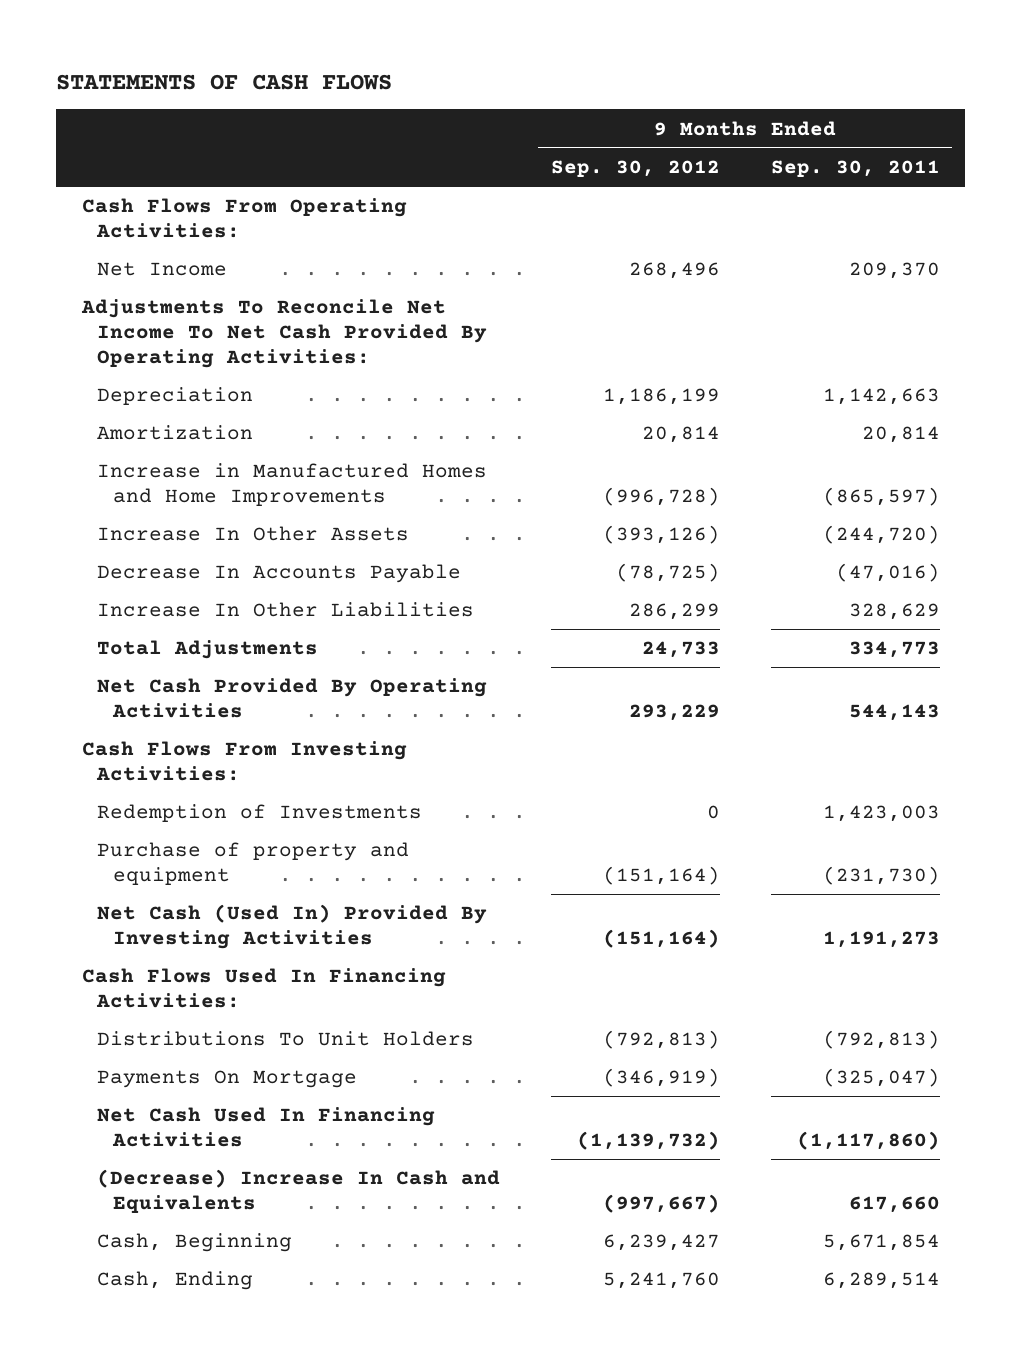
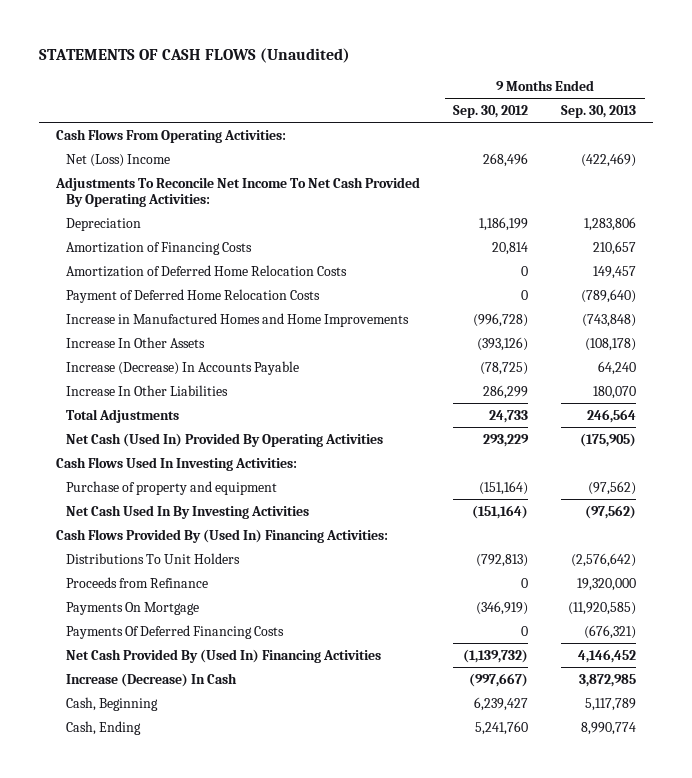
[56,73,393,90] STATEMENTS OF CASH FLOWS -> [39,48,351,64] STATEMENTS OF CASH FLOWS (Unaudited)
[770,160,940,178] Sep. 30, 2011 -> none
none -> [561,104,637,118] Sep. 30, 2013
[97,262,228,277] Net Income -> [65,153,170,167] Net (Loss) Income
[97,425,254,441] Amortization -> [65,241,252,255] Amortization of Financing Costs
none -> [65,264,347,277] Amortization of Deferred Home Relocation Costs
none -> [65,288,320,303] Payment of Deferred Home Relocation Costs
[97,564,462,584] Decrease In Accounts Payable -> [65,360,299,375] Increase (Decrease) In Accounts Payable
[97,804,423,823] Redemption of Investments -> none
[97,678,488,718] Net Cash Provided By Operating Activities -> [65,432,383,447] Net Cash (Used In) Provided By Operating Activities
[81,741,407,781] Cash Flows From Investing Activities: -> [55,456,297,471] Cash Flows Used In Investing Activities:
[97,904,488,949] Net Cash (Used In) Provided By Investing Activities -> [65,504,309,519] Net Cash Used In By Investing Activities
[81,968,446,1008] Cash Flows Used In Financing Activities: -> [55,528,388,543] Cash Flows Provided By (Used In) Financing Activities:
none -> [65,576,208,588] Proceeds from Refinance
none -> [65,624,284,639] Payments Of Deferred Financing Costs
[97,1107,436,1147] Net Cash Used In Financing Activities -> [65,648,381,663] Net Cash Provided By (Used In) Financing Activities
[97,1169,501,1213] (Decrease) Increase In Cash and Equivalents -> [65,672,237,687] Increase (Decrease) In Cash

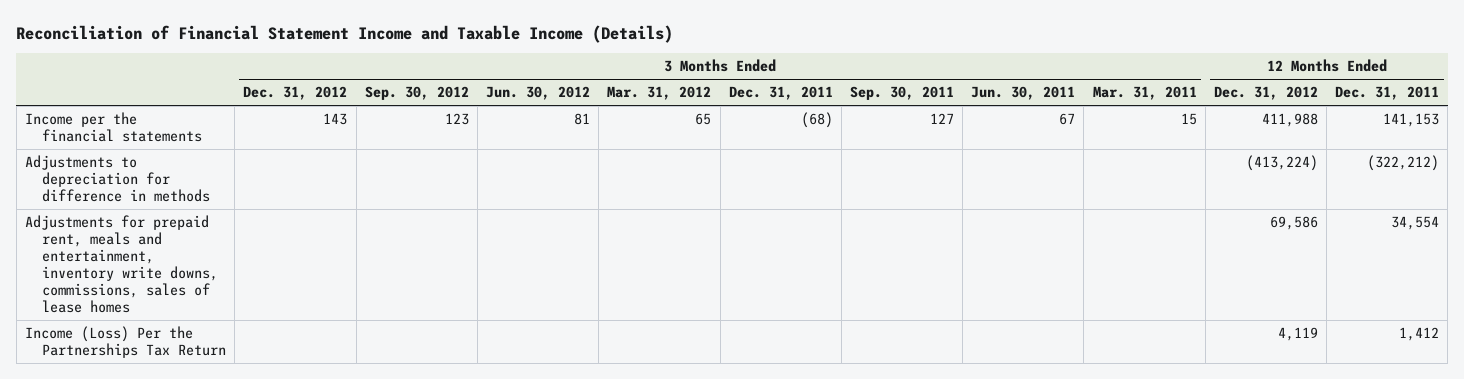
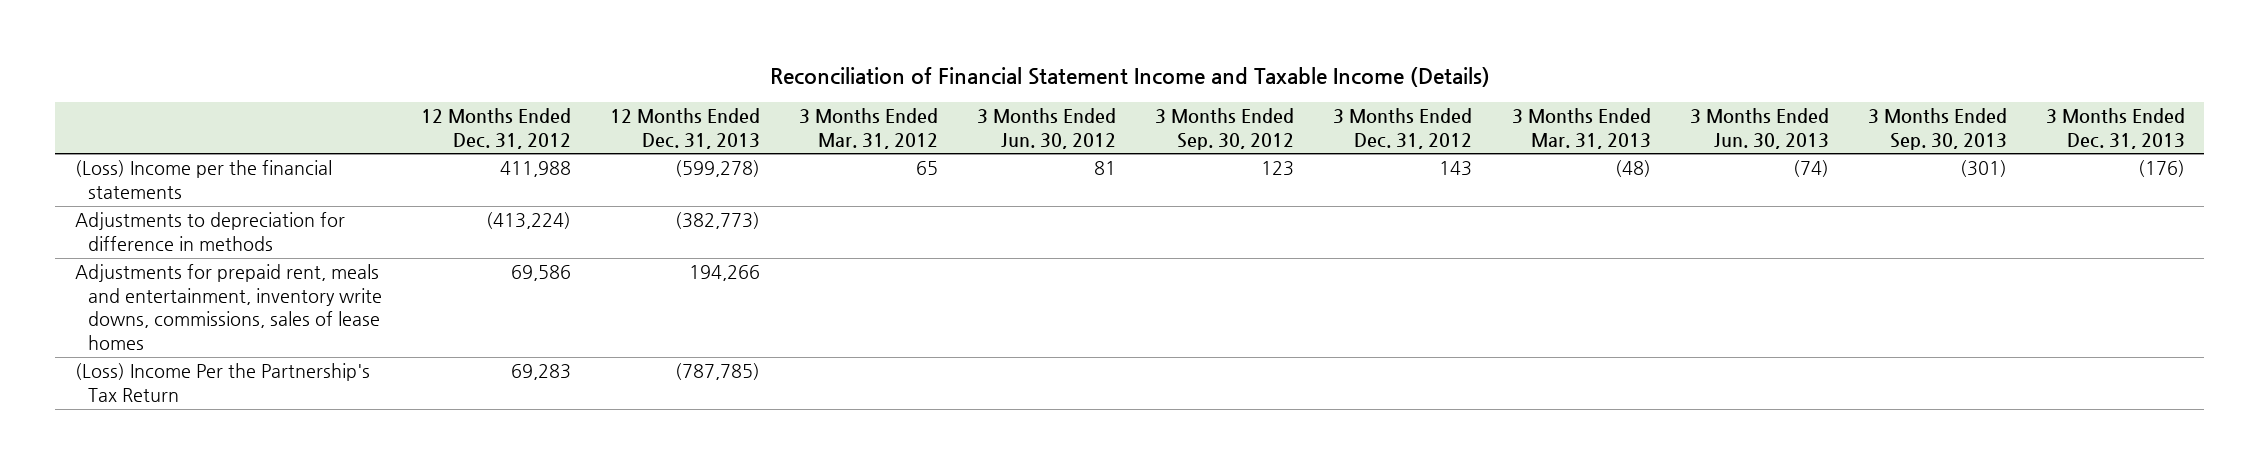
[728,86,833,101] Dec. 31, 2011 -> none
[849,86,954,101] Sep. 30, 2011 -> none
[971,86,1076,101] Jun. 30, 2011 -> none
[1092,86,1197,101] Mar. 31, 2011 -> none
[1335,86,1440,101] Dec. 31, 2011 -> none
none -> [609,108,760,149] 12 Months Ended Dec. 31, 2013
none -> [1511,108,1651,149] 3 Months Ended Mar. 31, 2013
none -> [1689,108,1829,149] 3 Months Ended Jun. 30, 2013
none -> [1867,108,2007,150] 3 Months Ended Sep. 30, 2013
none -> [2045,108,2185,149] 3 Months Ended Dec. 31, 2013
[24,112,203,143] Income per the financial statements -> [74,160,332,199] (Loss) Income per the financial statements
[24,326,227,359] Income (Loss) Per the Partnerships Tax Return -> [74,363,370,402] (Loss) Income Per the Partnership's Tax Return
[1277,327,1318,342] 4,119 -> [510,364,571,381] 69,283

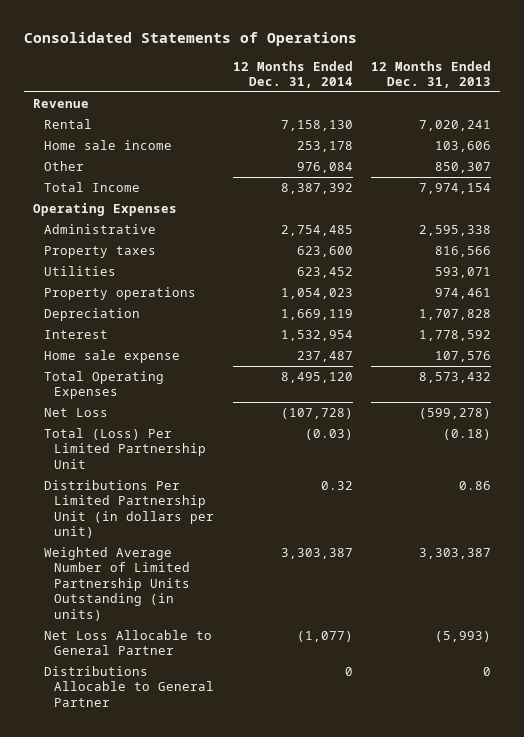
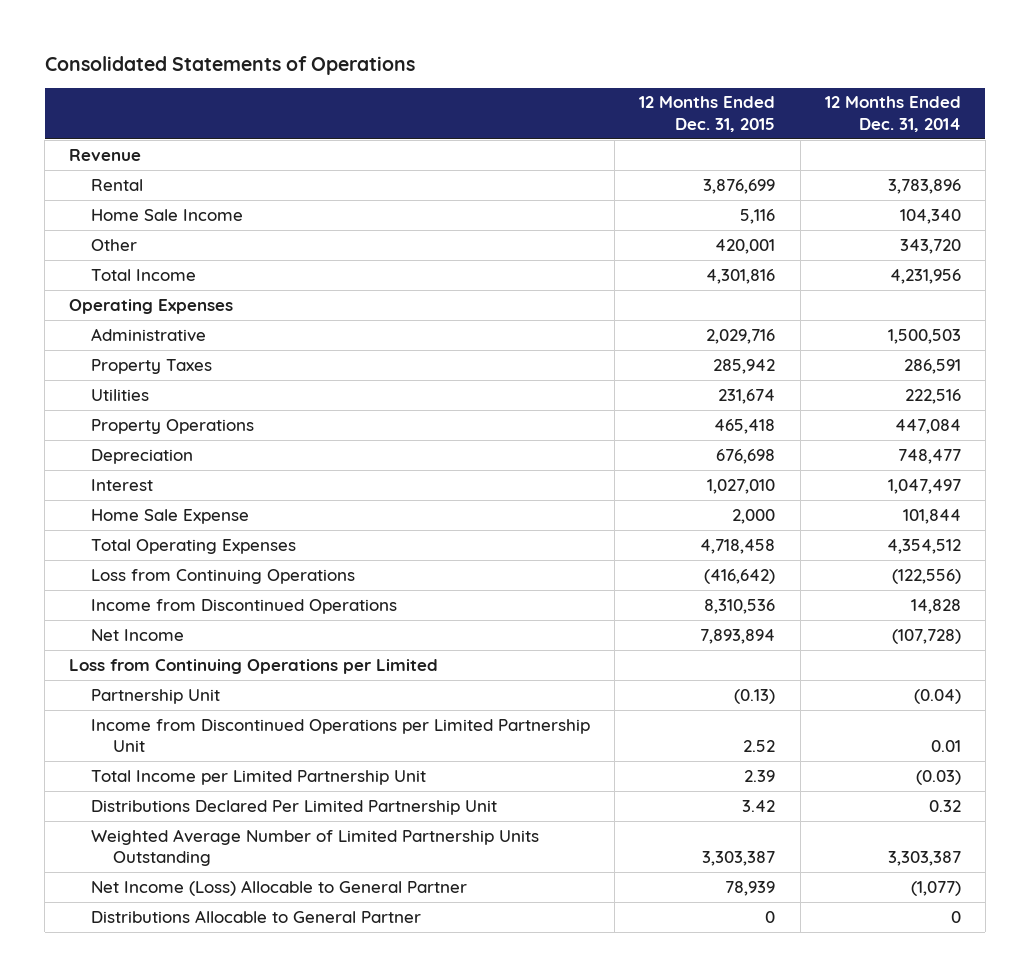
[371,60,492,89] 12 Months Ended Dec. 31, 2013 -> none
none -> [639,96,776,133] 12 Months Ended Dec. 31, 2015
[280,119,353,131] 7,158,130 -> [887,178,961,194] 3,783,896
[43,139,172,150] Home sale income -> [90,208,243,221] Home Sale Income
[296,140,353,152] 253,178 -> [899,208,961,224] 104,340
[296,161,353,173] 976,084 -> [899,238,961,254] 343,720
[280,182,353,194] 8,387,392 -> [889,268,961,284] 4,231,956
[280,224,353,236] 2,754,485 -> [887,328,961,344] 1,500,503
[43,245,156,258] Property taxes -> [90,358,212,374] Property Taxes
[296,245,353,257] 623,600 -> [903,358,961,374] 286,591
[296,266,353,278] 623,452 -> [904,388,961,404] 222,516
[43,286,196,300] Property operations -> [90,418,254,434] Property Operations
[280,287,353,299] 1,054,023 -> [894,418,961,434] 447,084
[280,308,353,320] 1,669,119 -> [897,448,961,464] 748,477
[280,329,353,341] 1,532,954 -> [887,478,961,494] 1,047,497
[43,349,180,363] Home sale expense -> [90,508,249,524] Home Sale Expense
[296,350,353,362] 237,487 -> [902,508,961,524] 101,844
[280,371,353,383] 8,495,120 -> [886,538,961,554] 4,354,512
none -> [90,568,355,584] Loss from Continuing Operations
none -> [90,598,397,614] Income from Discontinued Operations
[43,407,108,417] Net Loss -> [90,628,184,641] Net Income
none -> [69,658,439,674] Loss from Continuing Operations per Limited
none -> [90,688,220,704] Partnership Unit
none -> [90,718,590,753] Income from Discontinued Operations per Limited Partnership Unit
[43,427,207,469] Total (Loss) Per Limited Partnership Unit -> [90,769,426,785] Total Income per Limited Partnership Unit
[43,479,215,539] Distributions Per Limited Partnership Unit (in dollars per unit) -> [90,799,497,815] Distributions Declared Per Limited Partnership Unit
[43,546,191,621] Weighted Average Number of Limited Partnership Units Outstanding (in units) -> [90,828,539,867] Weighted Average Number of Limited Partnership Units Outstanding
[43,629,212,656] Net Loss Allocable to General Partner -> [90,879,467,896] Net Income (Loss) Allocable to General Partner

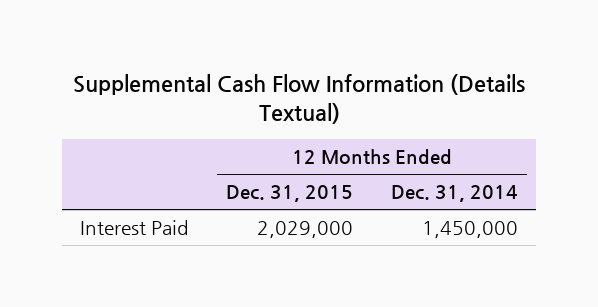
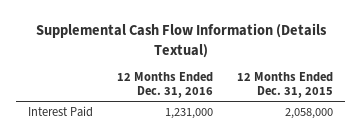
[390,185,518,203] Dec. 31, 2014 -> none
none -> [117,72,214,99] 12 Months Ended Dec. 31, 2016
[257,221,354,239] 2,029,000 -> [285,108,334,120] 2,058,000

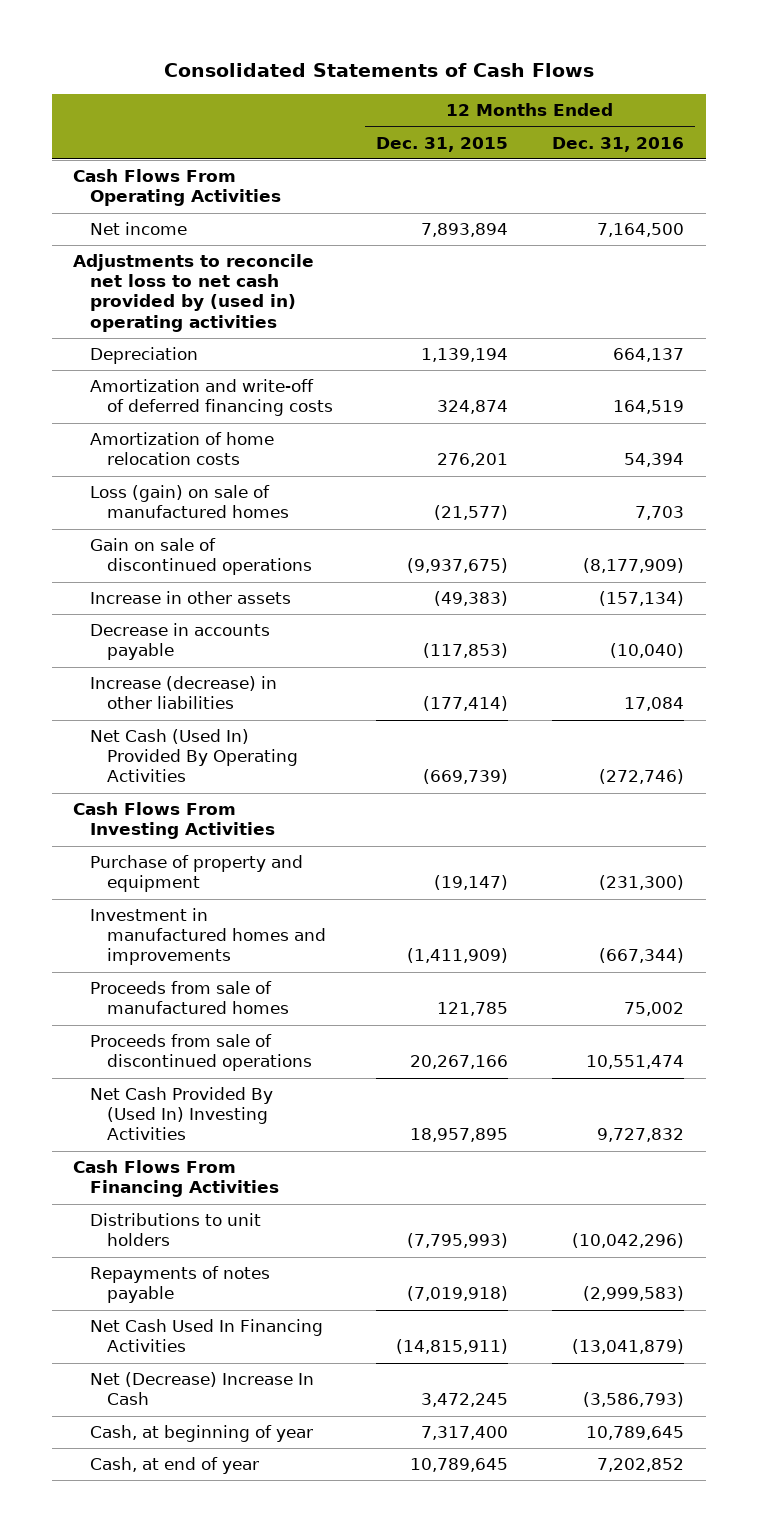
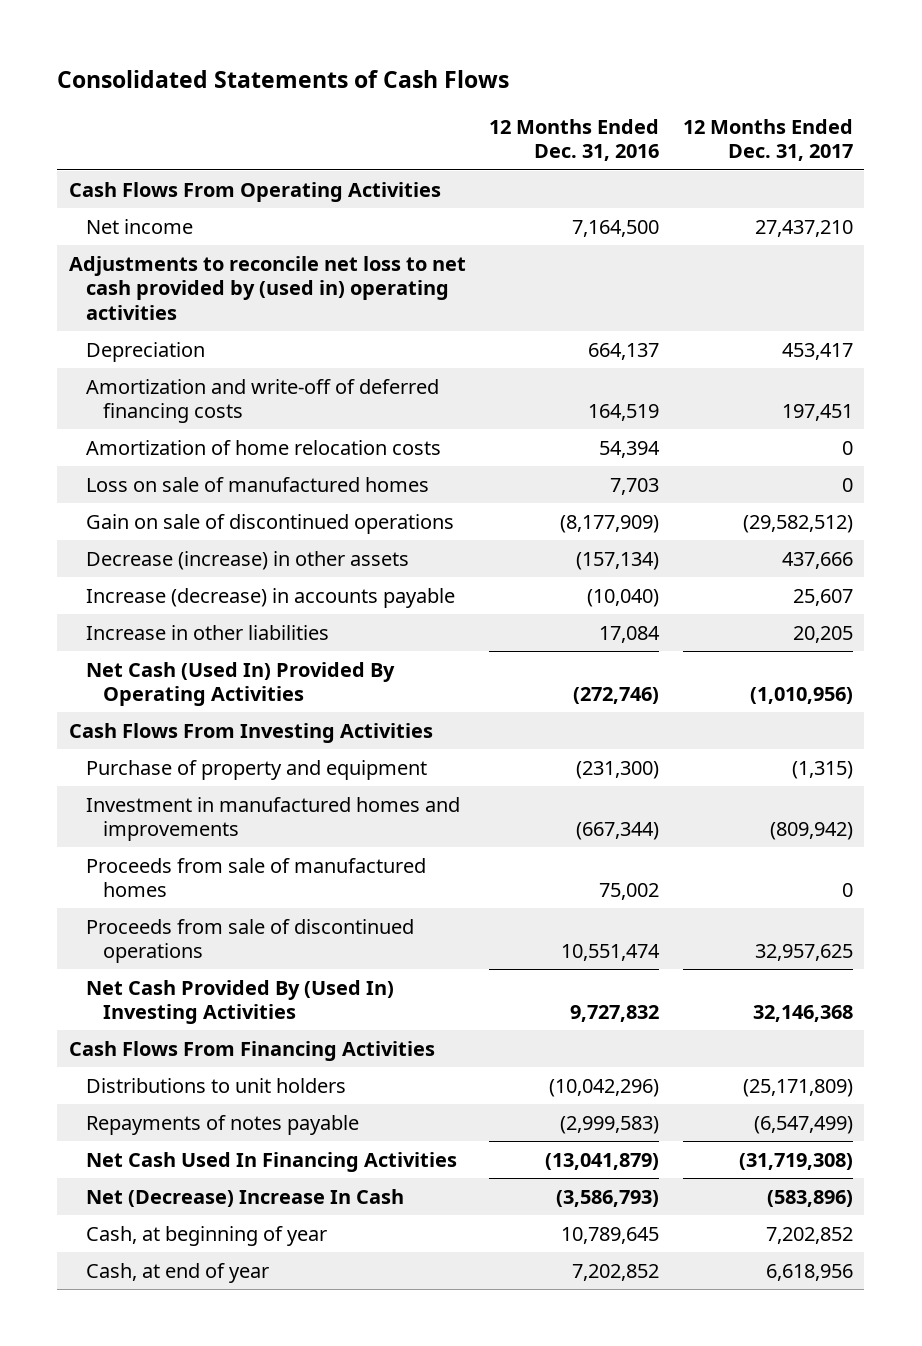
[376,136,509,152] Dec. 31, 2015 -> none
none -> [682,118,853,162] 12 Months Ended Dec. 31, 2017
[89,485,289,519] Loss (gain) on sale of manufactured homes -> [86,476,430,492] Loss on sale of manufactured homes
[89,591,291,605] Increase in other assets -> [86,550,410,570] Decrease (increase) in other assets
[89,623,270,661] Decrease in accounts payable -> [86,587,456,608] Increase (decrease) in accounts payable
[89,676,277,710] Increase (decrease) in other liabilities -> [86,624,330,640] Increase in other liabilities

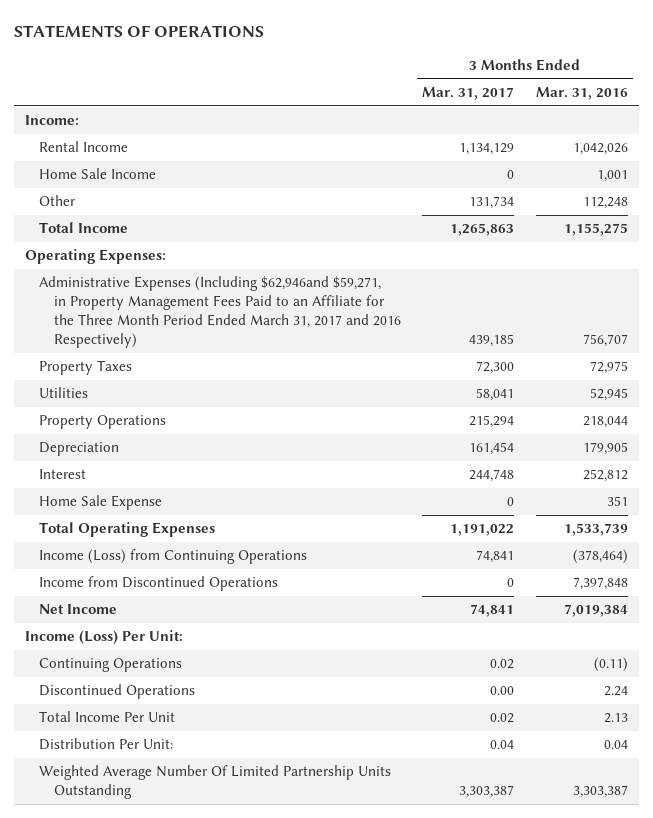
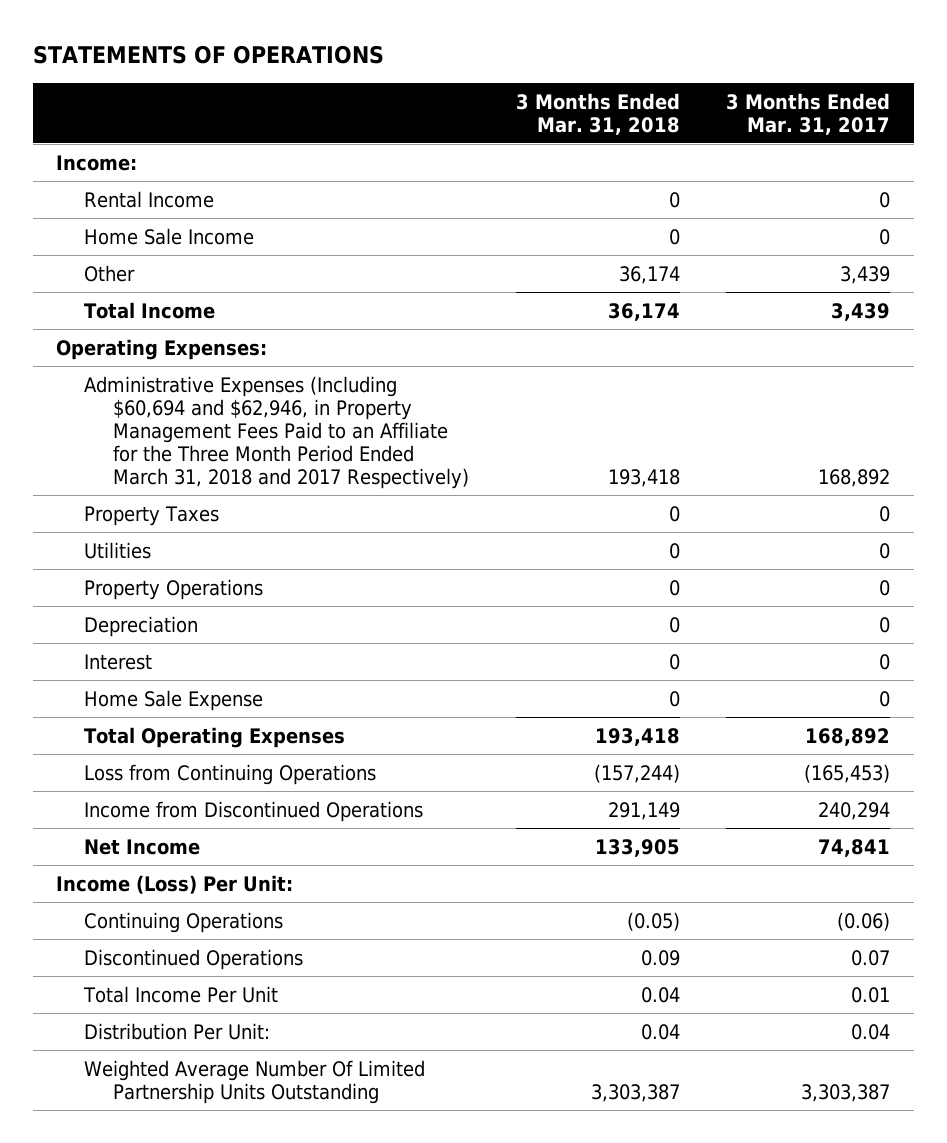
[535,86,628,100] Mar. 31, 2016 -> none
none -> [515,92,680,135] 3 Months Ended Mar. 31, 2018
[459,143,515,156] 1,134,129 -> [879,191,891,208] 0
[469,196,515,210] 131,734 -> [840,265,891,284] 3,439
[450,223,515,237] 1,265,863 -> [831,302,891,321] 3,439
[39,276,401,348] Administrative Expenses (Including $62,946and $59,271, in Property Management Fees Paid to an Affiliate for the Three Month Period Ended March 31, 2017 and 2016 Respectively) -> [84,375,469,490] Administrative Expenses (Including $60,694 and $62,946, in Property Management Fees Paid to an Affiliate for the Three Month Period Ended March 31, 2018 and 2017 Respectively)
[469,333,515,347] 439,185 -> [818,469,891,488] 168,892
[476,361,515,375] 72,300 -> [879,505,891,522] 0
[476,388,515,402] 58,041 -> [879,542,891,559] 0
[469,415,515,429] 215,294 -> [879,579,891,596] 0
[469,442,515,456] 161,454 -> [879,616,891,633] 0
[469,469,515,483] 244,748 -> [879,653,891,670] 0
[450,524,515,537] 1,191,022 -> [805,727,891,746] 168,892
[39,549,308,565] Income (Loss) from Continuing Operations -> [84,763,377,785] Loss from Continuing Operations
[476,550,515,564] 74,841 -> [804,763,891,783] (165,453)
[507,578,515,588] 0 -> [818,801,891,820] 240,294
[490,659,515,670] 0.02 -> [837,911,891,931] (0.06)
[490,686,515,696] 0.00 -> [851,949,891,966] 0.07
[490,713,515,724] 0.02 -> [851,986,891,1003] 0.01

